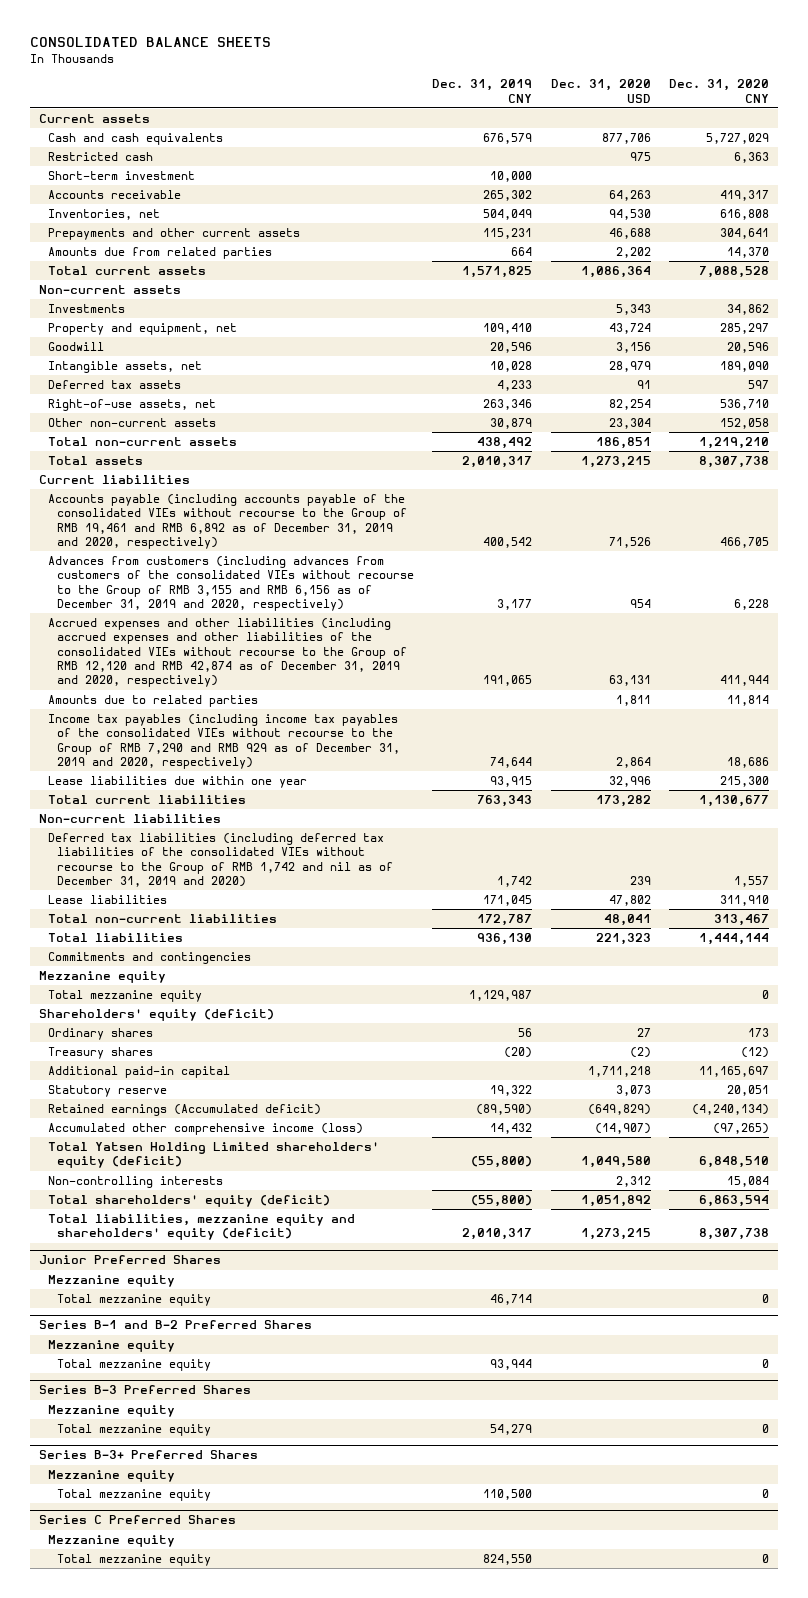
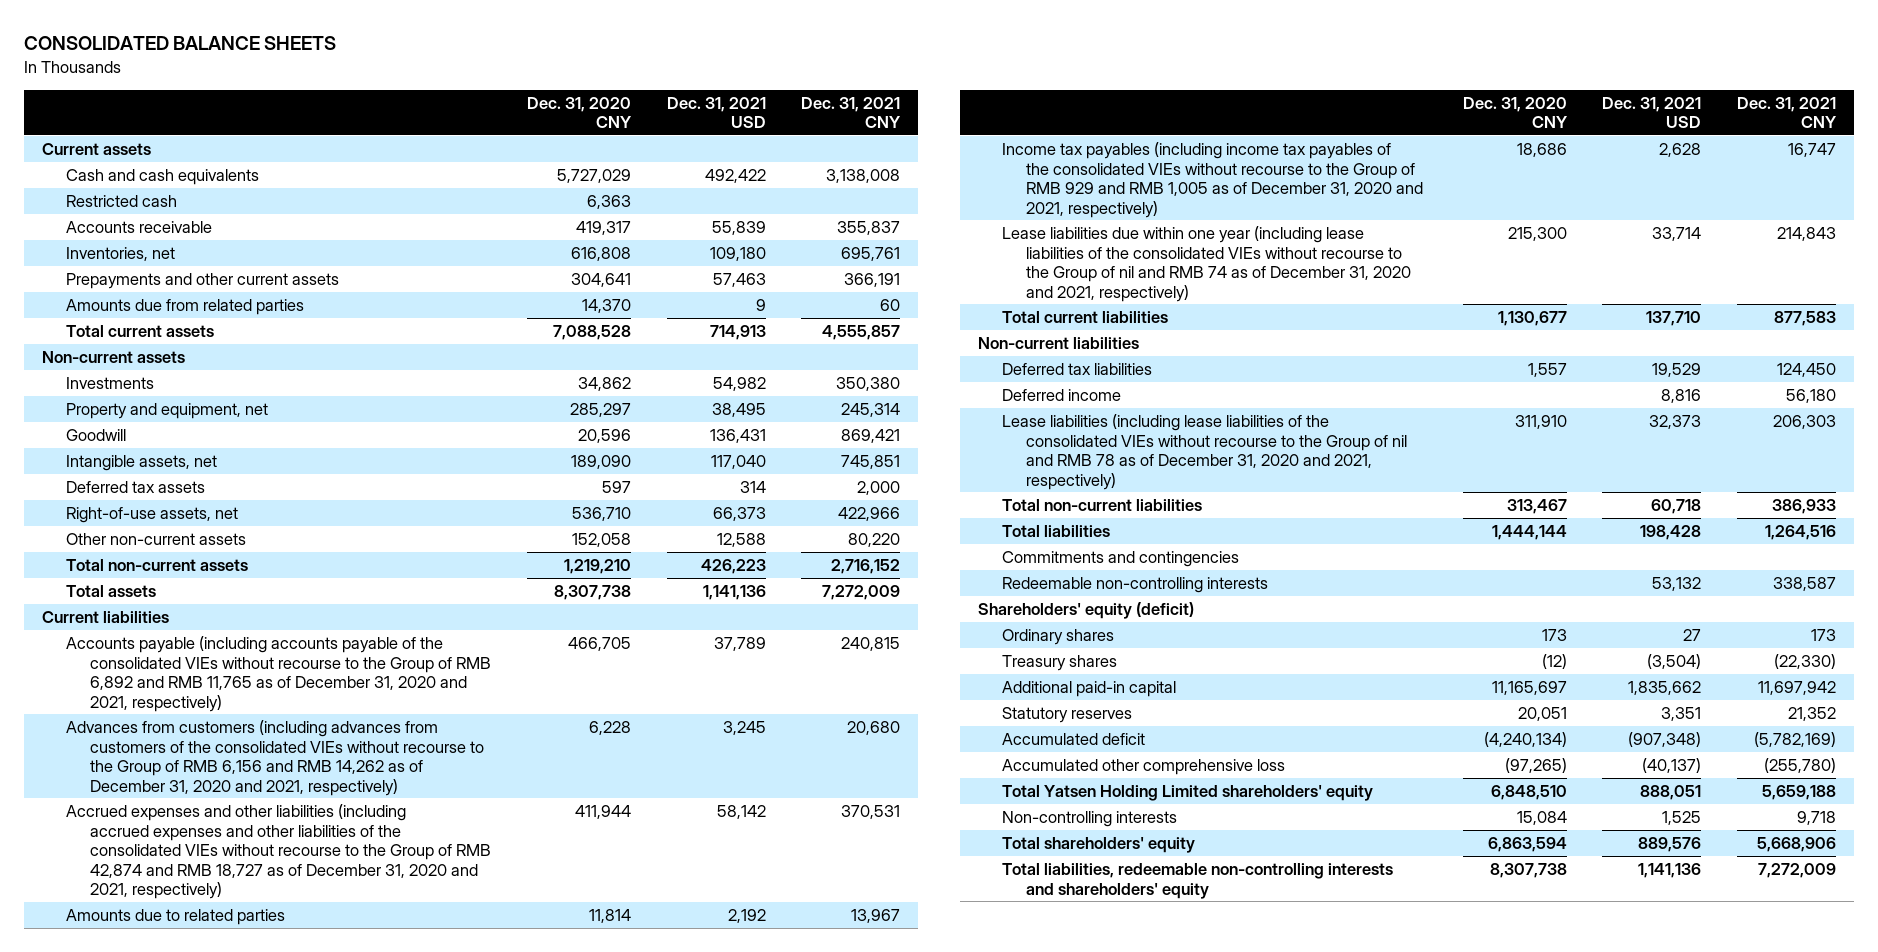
[432,79,533,103] Dec. 31, 2019 CNY -> none
[550,79,651,103] Dec. 31, 2020 USD -> none
none -> [666,96,766,129] Dec. 31, 2021 USD
none -> [801,96,902,129] Dec. 31, 2021 CNY
[47,171,195,181] Short-term investment -> none
[47,494,408,549] Accounts payable (including accounts payable of the consolidated VIEs without recourse to the Group of RMB 19,461 and RMB 6,892 as of December 31, 2019 and 2020, respectively) -> [66,635,492,712] Accounts payable (including accounts payable of the consolidated VIEs without recourse to the Group of RMB 6,892 and RMB 11,765 as of December 31, 2020 and 2021, respectively)
[47,556,415,611] Advances from customers (including advances from customers of the consolidated VIEs without recourse to the Group of RMB 3,155 and RMB 6,156 as of December 31, 2019 and 2020, respectively) -> [66,719,485,796] Advances from customers (including advances from customers of the consolidated VIEs without recourse to the Group of RMB 6,156 and RMB 14,262 as of December 31, 2020 and 2021, respectively)
[47,618,408,688] Accrued expenses and other liabilities (including accrued expenses and other liabilities of the consolidated VIEs without recourse to the Group of RMB 12,120 and RMB 42,874 as of December 31, 2019 and 2020, respectively) -> [66,803,492,900] Accrued expenses and other liabilities (including accrued expenses and other liabilities of the consolidated VIEs without recourse to the Group of RMB 42,874 and RMB 18,727 as of December 31, 2020 and 2021, respectively)
[47,714,401,769] Income tax payables (including income tax payables of the consolidated VIEs without recourse to the Group of RMB 7,290 and RMB 929 as of December 31, 2019 and 2020, respectively) -> [1001,141,1424,218] Income tax payables (including income tax payables of the consolidated VIEs without recourse to the Group of RMB 929 and RMB 1,005 as of December 31, 2020 and 2021, respectively)
[47,776,307,789] Lease liabilities due within one year -> [1001,225,1412,302] Lease liabilities due within one year (including lease liabilities of the consolidated VIEs without recourse to the Group of nil and RMB 74 as of December 31, 2020 and 2021, respectively)
[47,833,394,887] Deferred tax liabilities (including deferred tax liabilities of the consolidated VIEs without recourse to the Group of RMB 1,742 and nil as of December 31, 2019 and 2020) -> [1001,362,1152,375] Deferred tax liabilities
none -> [1001,388,1121,401] Deferred income
[47,895,167,905] Lease liabilities -> [1001,413,1408,490] Lease liabilities (including lease liabilities of the consolidated VIEs without recourse to the Group of nil and RMB 78 as of December 31, 2020 and 2021, respectively)
[38,971,166,984] Mezzanine equity -> none
[47,990,202,1003] Total mezzanine equity -> none
none -> [1001,576,1268,593] Redeemable non-controlling interests
[47,1085,167,1098] Statutory reserve -> [1001,706,1132,723] Statutory reserves
[47,1104,321,1117] Retained earnings (Accumulated deficit) -> [1001,732,1145,745] Accumulated deficit
[47,1123,363,1136] Accumulated other comprehensive income (loss) -> [1001,758,1285,775] Accumulated other comprehensive loss
[47,1142,379,1169] Total Yatsen Holding Limited shareholders' equity (deficit) -> [1001,784,1373,801] Total Yatsen Holding Limited shareholders' equity
[38,1255,221,1265] Junior Preferred Shares -> none
[47,1275,175,1288] Mezzanine equity -> none
[57,1294,212,1307] Total mezzanine equity -> none
[38,1320,312,1330] Series B-1 and B-2 Preferred Shares -> none
[47,1340,175,1353] Mezzanine equity -> none
[57,1359,212,1372] Total mezzanine equity -> none
[38,1385,251,1395] Series B-3 Preferred Shares -> none
[47,1405,175,1418] Mezzanine equity -> none
[57,1424,212,1437] Total mezzanine equity -> none
[38,1450,258,1460] Series B-3+ Preferred Shares -> none
[47,1470,175,1483] Mezzanine equity -> none
[57,1489,212,1502] Total mezzanine equity -> none
[38,1515,236,1525] Series C Preferred Shares -> none
[47,1535,175,1548] Mezzanine equity -> none
[57,1554,212,1567] Total mezzanine equity -> none
[47,1195,330,1208] Total shareholders' equity (deficit) -> [1001,836,1195,853] Total shareholders' equity
[47,1214,355,1241] Total liabilities, mezzanine equity and shareholders' equity (deficit) -> [1001,862,1393,899] Total liabilities, redeemable non-controlling interests and shareholders' equity

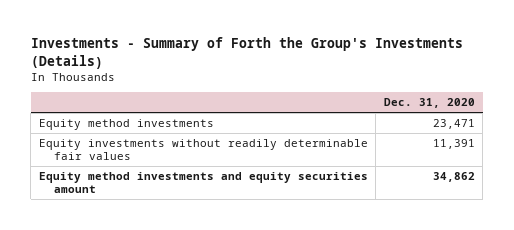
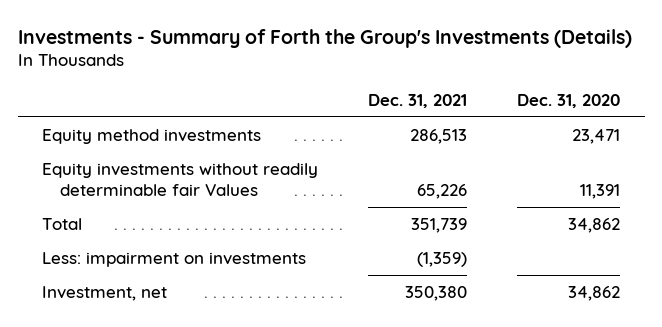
none -> [368,93,468,108] Dec. 31, 2021
[38,139,368,161] Equity investments without readily determinable fair values -> [42,162,319,197] Equity investments without readily determinable fair Values
none -> [42,217,83,230] Total
none -> [42,251,307,267] Less: impairment on investments
[38,172,368,194] Equity method investments and equity securities amount -> [42,285,168,301] Investment, net

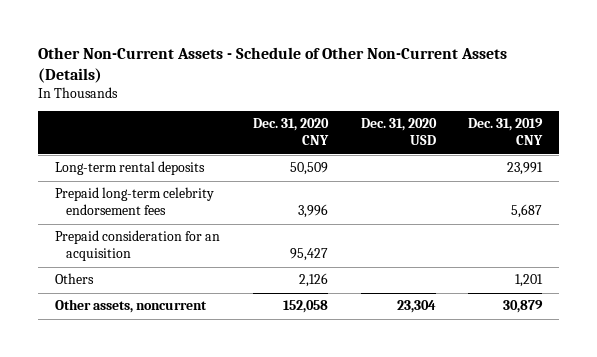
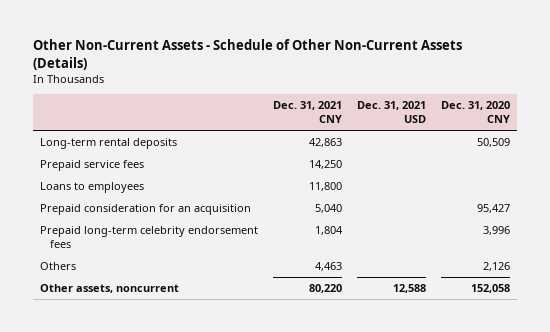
[360,118,437,146] Dec. 31, 2020 USD -> none
[468,118,544,146] Dec. 31, 2019 CNY -> none
none -> [273,100,343,124] Dec. 31, 2021 CNY
none -> [356,100,426,124] Dec. 31, 2021 USD
none -> [40,159,145,171] Prepaid service fees
none -> [40,181,145,193] Loans to employees
[54,187,214,216] Prepaid long-term celebrity endorsement fees -> [40,225,259,249] Prepaid long-term celebrity endorsement fees

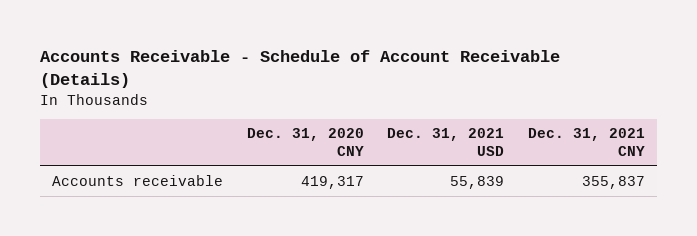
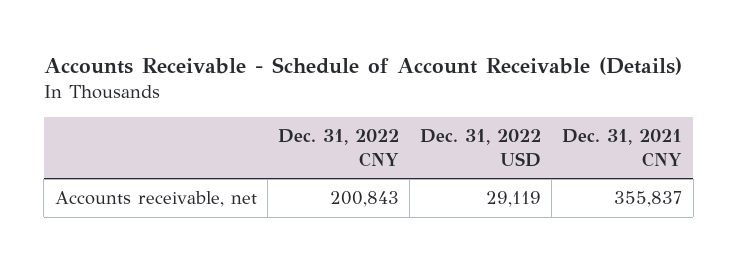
[246,128,364,157] Dec. 31, 2020 CNY -> none
[387,128,505,157] Dec. 31, 2021 USD -> none
none -> [277,128,399,167] Dec. 31, 2022 CNY
none -> [420,128,542,167] Dec. 31, 2022 USD
[51,175,223,187] Accounts receivable -> [54,191,257,208] Accounts receivable, net

